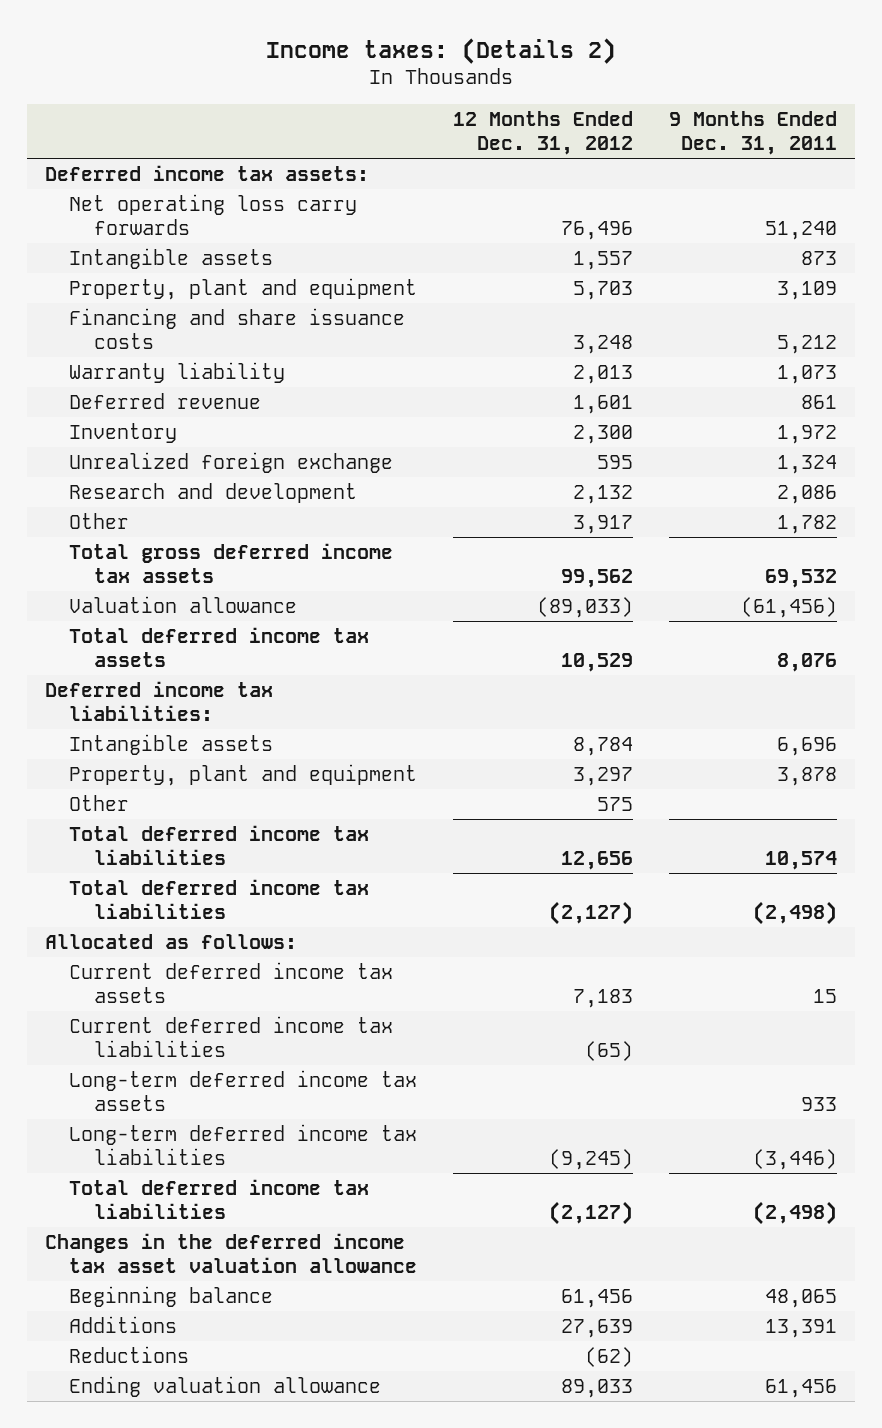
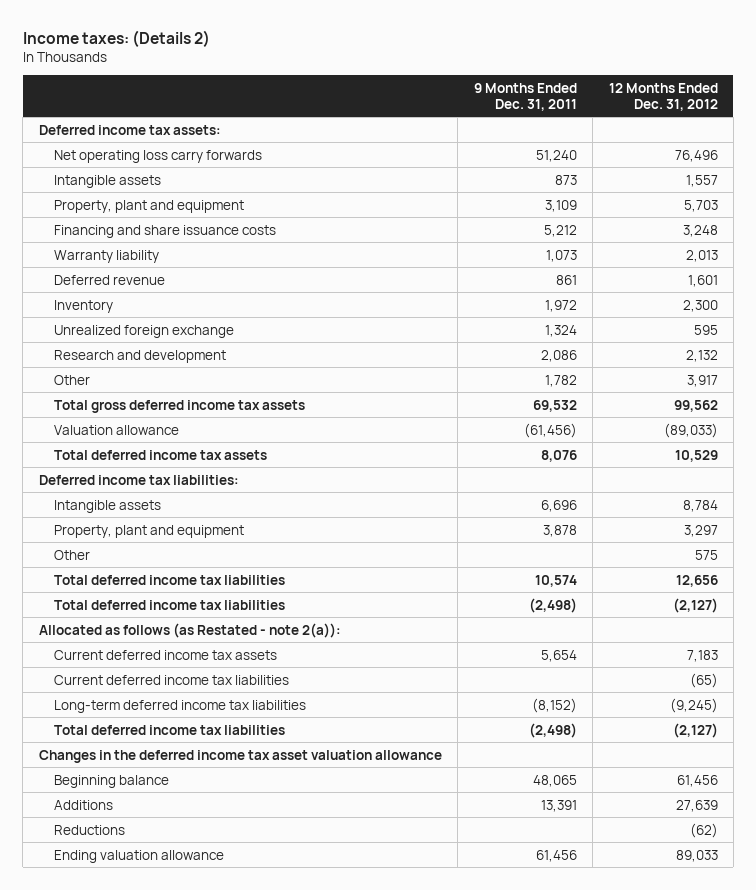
[45,933,298,949] Allocated as follows: -> [38,622,341,638] Allocated as follows (as Restated - note 2(a)):
[813,989,838,1004] 15 -> [540,649,577,662] 5,654
[69,1069,418,1112] Long-term deferred income tax assets -> none
[753,1149,838,1171] (3,446) -> [531,697,577,713] (8,152)

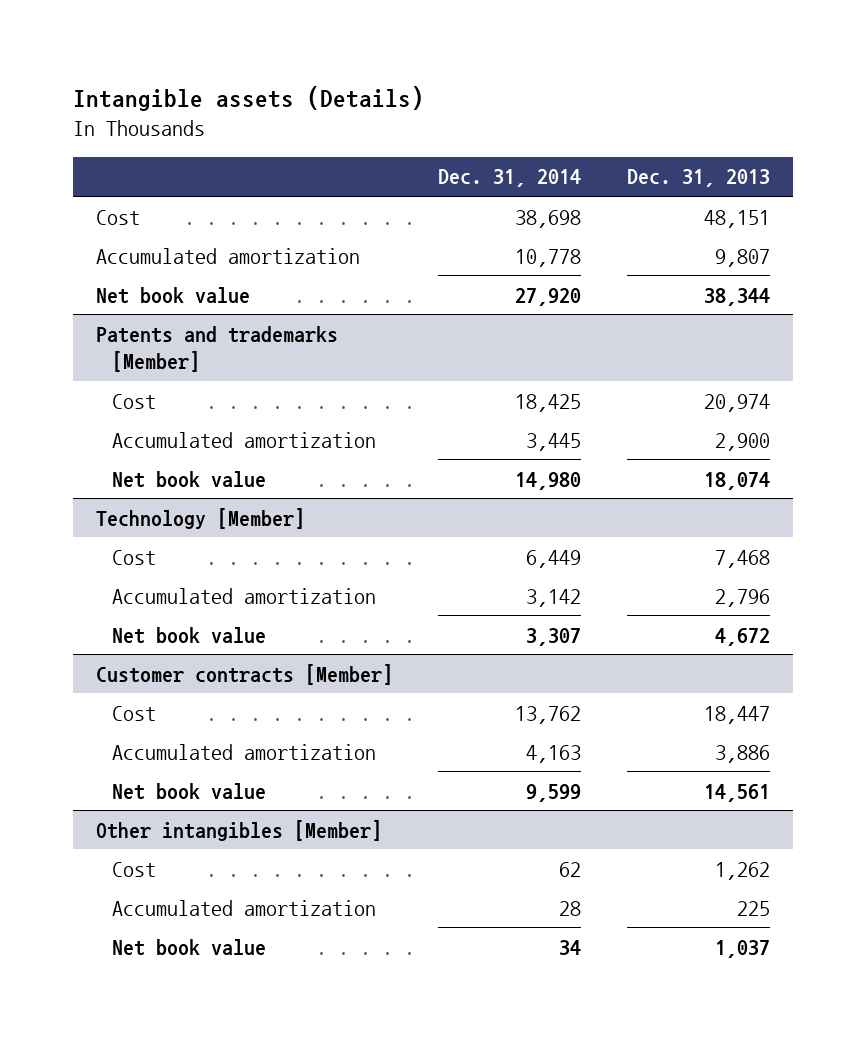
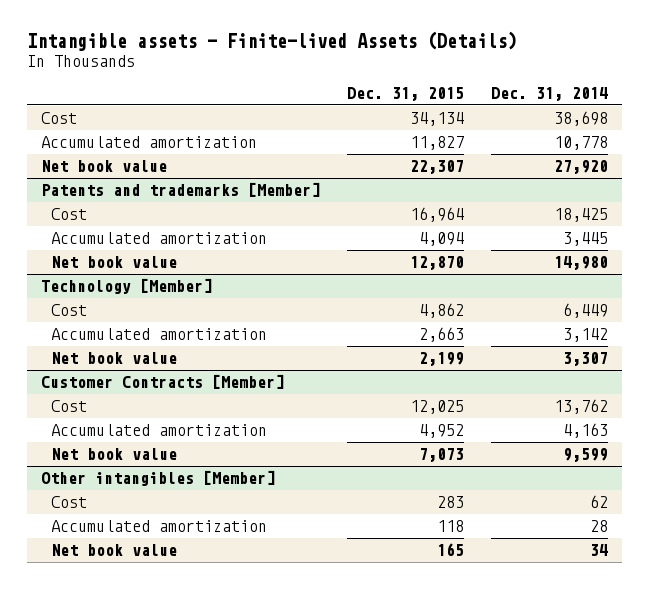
[72,86,424,112] Intangible assets (Details) -> [26,31,517,52] Intangible assets - Finite-lived Assets (Details)
[626,169,770,188] Dec. 31, 2013 -> none
none -> [346,86,464,101] Dec. 31, 2015
[95,663,393,685] Customer contracts [Member] -> [40,374,284,390] Customer Contracts [Member]

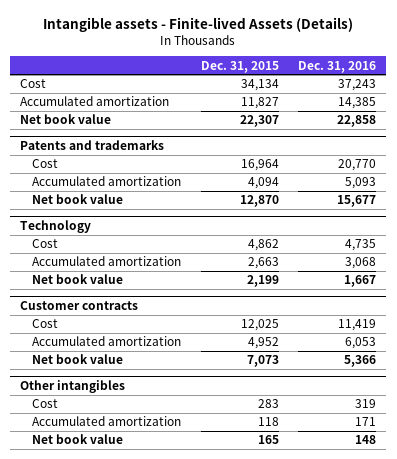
[491,86,609,101] Dec. 31, 2014 -> none
none -> [298,60,377,73] Dec. 31, 2016
[40,182,320,198] Patents and trademarks [Member] -> [20,139,165,150] Patents and trademarks
[40,278,212,295] Technology [Member] -> [20,219,92,233] Technology
[40,374,284,390] Customer Contracts [Member] -> [20,300,139,310] Customer contracts
[40,470,275,487] Other intangibles [Member] -> [20,379,126,393] Other intangibles

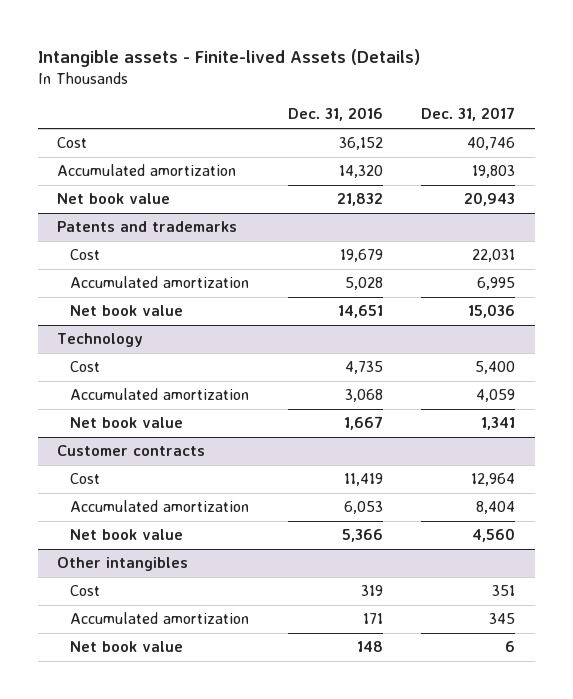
[200,60,279,73] Dec. 31, 2015 -> none
none -> [421,107,516,122] Dec. 31, 2017
[338,79,377,92] 37,243 -> [338,137,383,151] 36,152
[338,97,377,110] 14,385 -> [338,165,383,179] 14,320
[337,115,377,128] 22,858 -> [336,193,383,207] 21,832
[338,159,377,172] 20,770 -> [339,249,383,263] 19,679
[345,177,377,190] 5,093 -> [344,277,383,291] 5,028
[337,195,377,208] 15,677 -> [337,305,383,319] 14,651

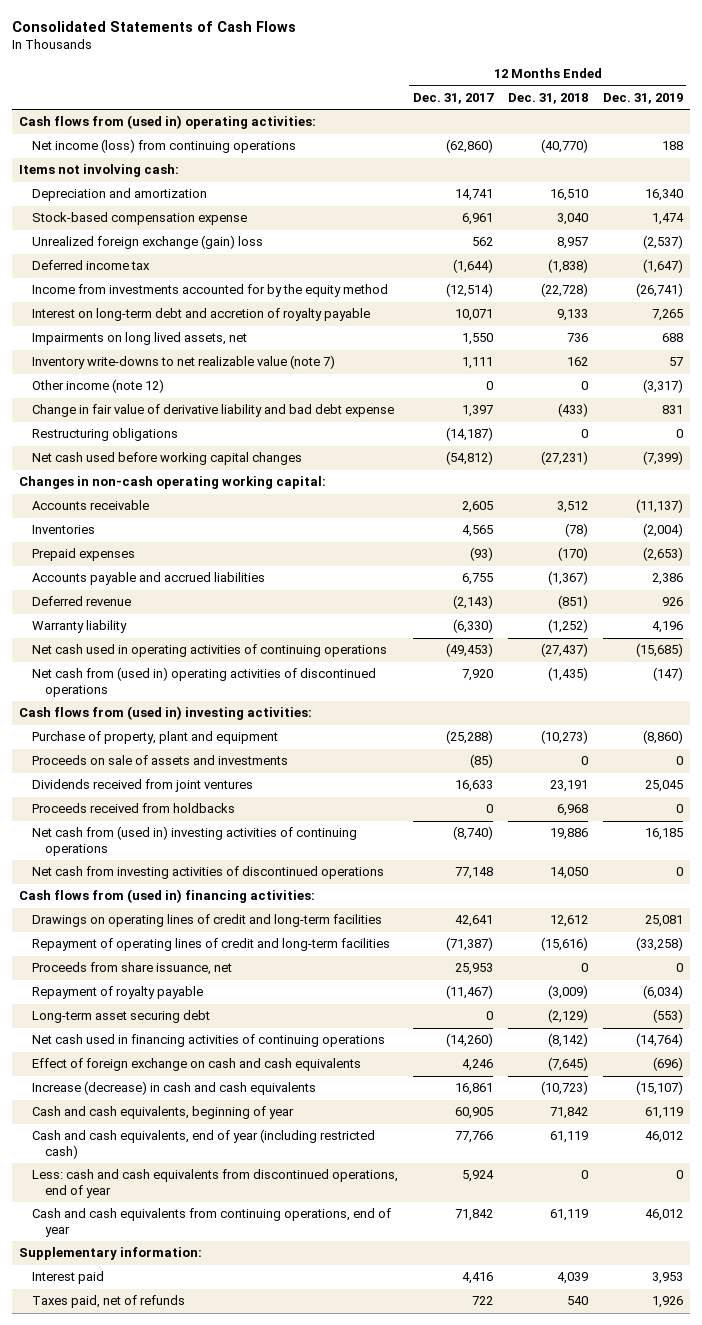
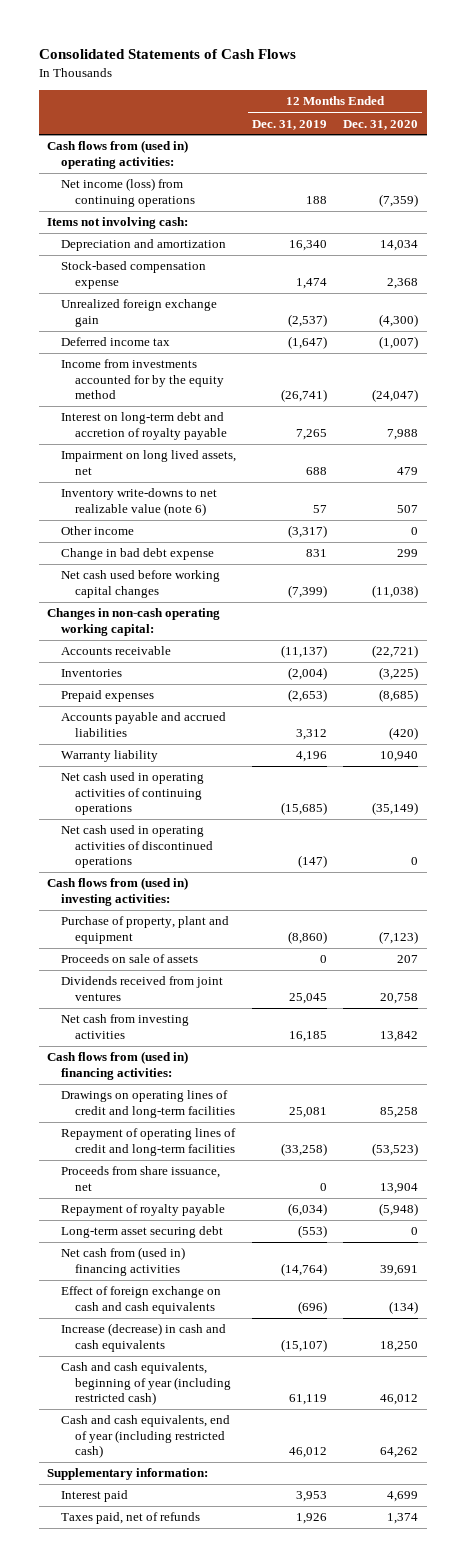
[412,93,494,105] Dec. 31, 2017 -> none
[507,93,588,105] Dec. 31, 2018 -> none
none -> [343,119,419,130] Dec. 31, 2020
[32,235,264,250] Unrealized foreign exchange (gain) loss -> [60,299,217,327] Unrealized foreign exchange gain
[32,428,179,442] Restructuring obligations -> none
[32,332,248,346] Impairments on long lived assets, net -> [60,450,236,475] Impairment on long lived assets, net
[32,355,336,370] Inventory write-downs to net realizable value (note 7) -> [60,488,217,516] Inventory write-downs to net realizable value (note 6)
[32,379,165,394] Other income (note 12) -> [60,526,134,536] Other income
[32,404,395,418] Change in fair value of derivative liability and bad debt expense -> [60,548,214,561] Change in bad debt expense
[32,596,132,607] Deferred revenue -> none
[651,573,683,586] 2,386 -> [296,728,328,740] 3,312
[32,667,377,697] Net cash from (used in) operating activities of discontinued operations -> [60,825,213,869] Net cash used in operating activities of discontinued operations
[32,755,289,766] Proceeds on sale of assets and investments -> [60,954,198,964] Proceeds on sale of assets
[32,803,236,814] Proceeds received from holdbacks -> none
[32,866,385,880] Net cash from investing activities of discontinued operations -> none
[32,826,358,856] Net cash from (used in) investing activities of continuing operations -> [60,1014,189,1039] Net cash from investing activities
[32,1034,386,1048] Net cash used in financing activities of continuing operations -> [60,1247,185,1276] Net cash from (used in) financing activities
[32,1106,295,1120] Cash and cash equivalents, beginning of year -> [60,1362,231,1406] Cash and cash equivalents, beginning of year (including restricted cash)
[32,1169,399,1198] Less: cash and cash equivalents from discontinued operations, end of year -> none
[32,1208,392,1237] Cash and cash equivalents from continuing operations, end of year -> none

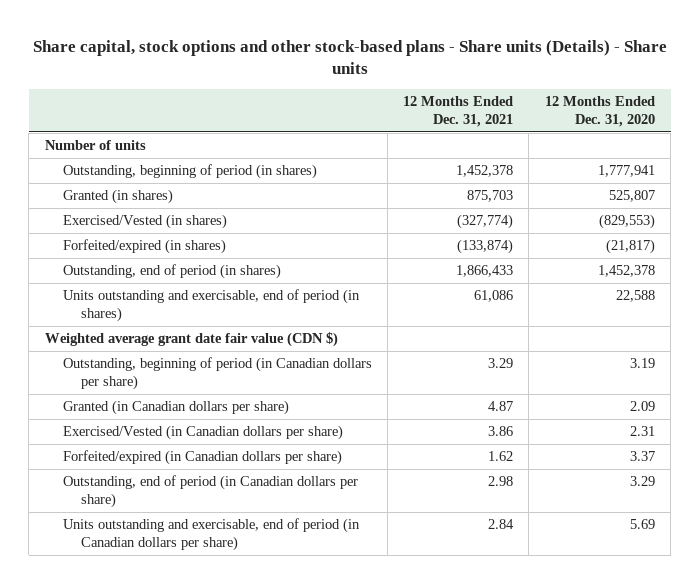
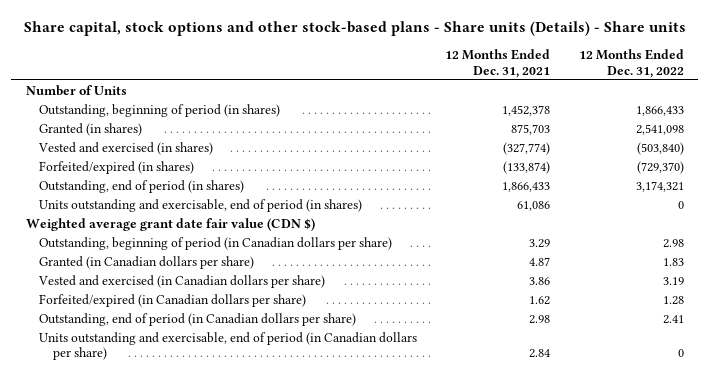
[544,96,655,127] 12 Months Ended Dec. 31, 2020 -> none
none -> [578,49,684,78] 12 Months Ended Dec. 31, 2022
[44,140,146,151] Number of units -> [25,84,127,96] Number of Units
[62,214,227,230] Exercised/Vested (in shares) -> [38,141,214,155] Vested and exercised (in shares)
[62,425,343,441] Exercised/Vested (in Canadian dollars per share) -> [38,274,326,288] Vested and exercised (in Canadian dollars per share)

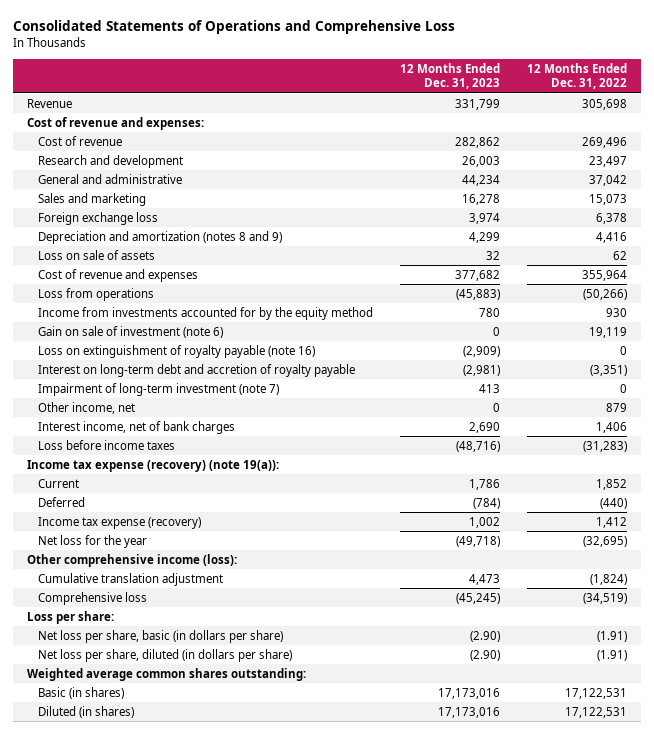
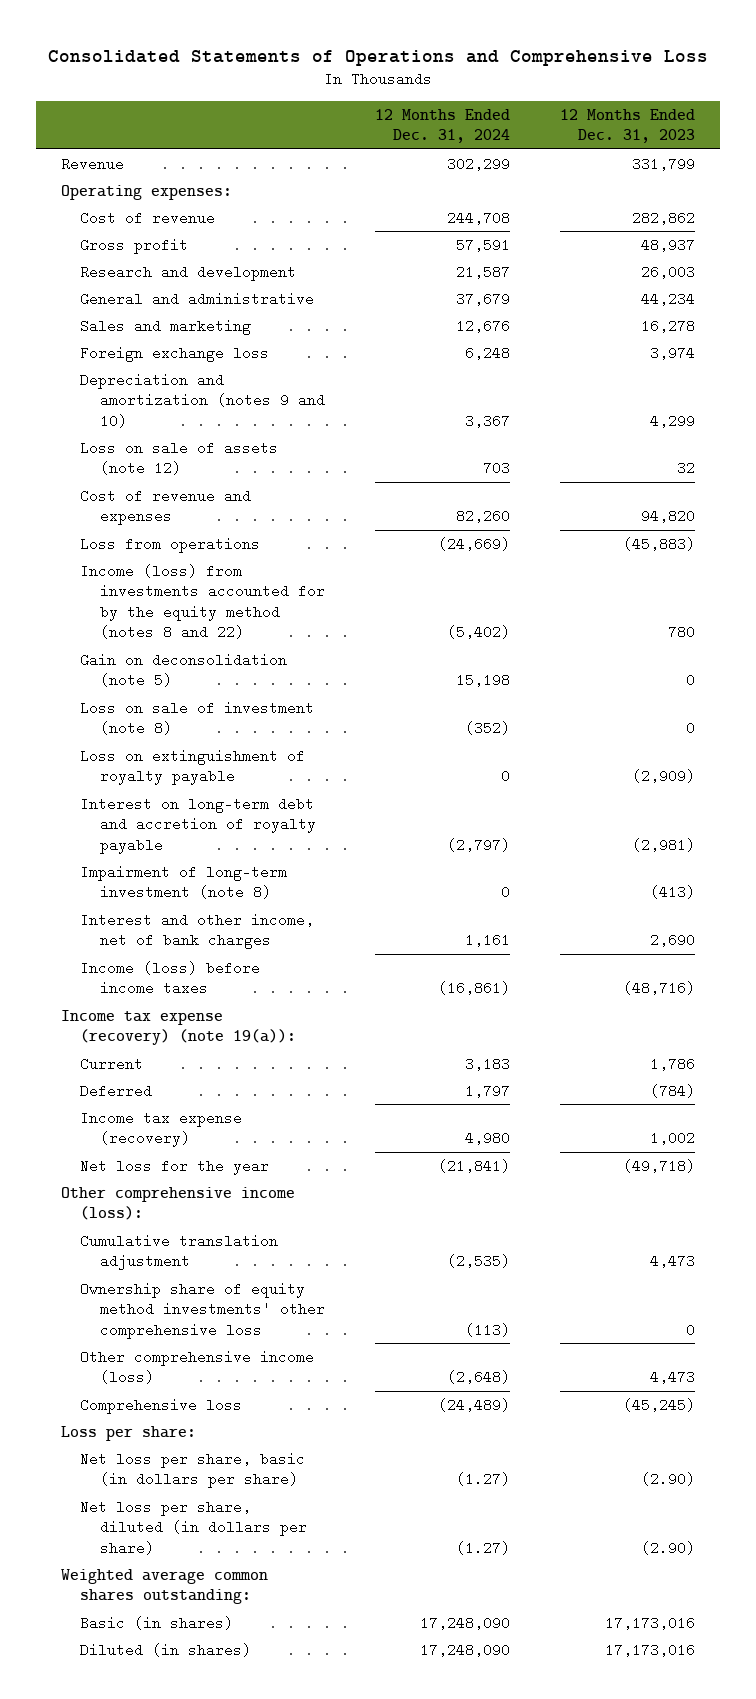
[527,62,628,90] 12 Months Ended Dec. 31, 2022 -> none
none -> [375,108,511,144] 12 Months Ended Dec. 31, 2024
[26,116,204,130] Cost of revenue and expenses: -> [60,184,232,200] Operating expenses:
none -> [80,237,189,254] Gross profit
[38,230,283,244] Depreciation and amortization (notes 8 and 9) -> [80,372,325,428] Depreciation and amortization (notes 9 and 10)
[38,249,156,260] Loss on sale of assets -> [80,440,279,476] Loss on sale of assets (note 12)
[455,269,501,281] 377,682 -> [641,509,696,524] 94,820
[38,306,374,320] Income from investments accounted for by the equity method -> [80,563,325,639] Income (loss) from investments accounted for by the equity method (notes 8 and 22)
none -> [80,652,288,688] Gain on deconsolidation (note 5)
[38,325,224,338] Gain on sale of investment (note 6) -> [80,700,315,736] Loss on sale of investment (note 8)
[38,344,316,358] Loss on extinguishment of royalty payable (note 16) -> [80,748,306,786] Loss on extinguishment of royalty payable
[38,401,136,414] Other income, net -> none
[38,382,280,396] Impairment of long-term investment (note 7) -> [80,864,288,900] Impairment of long-term investment (note 8)
[479,383,501,393] 413 -> [650,885,696,900] (413)
[38,420,236,434] Interest income, net of bank charges -> [80,912,315,950] Interest and other income, net of bank charges
[38,439,176,450] Loss before income taxes -> [80,960,261,996] Income (loss) before income taxes
none -> [80,1281,325,1339] Ownership share of equity method investments' other comprehensive loss
none -> [80,1349,315,1385] Other comprehensive income (loss)

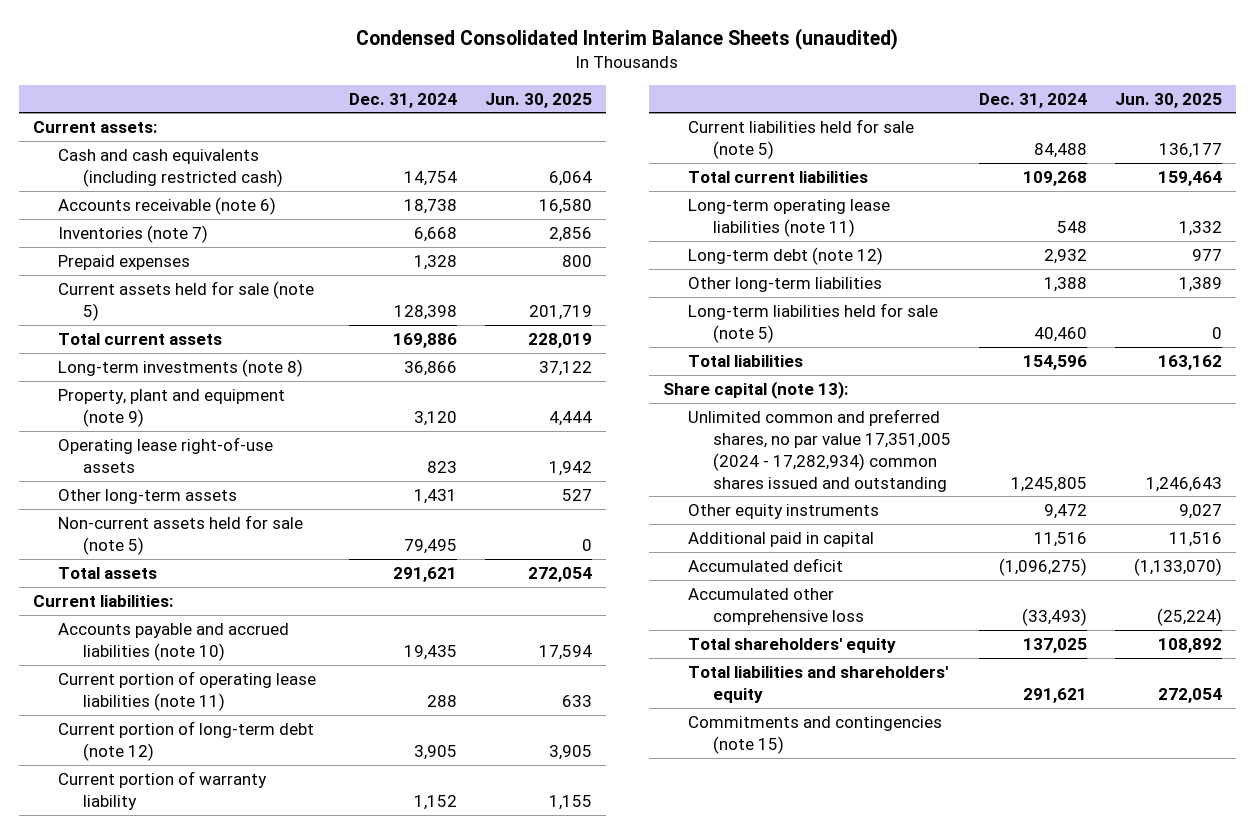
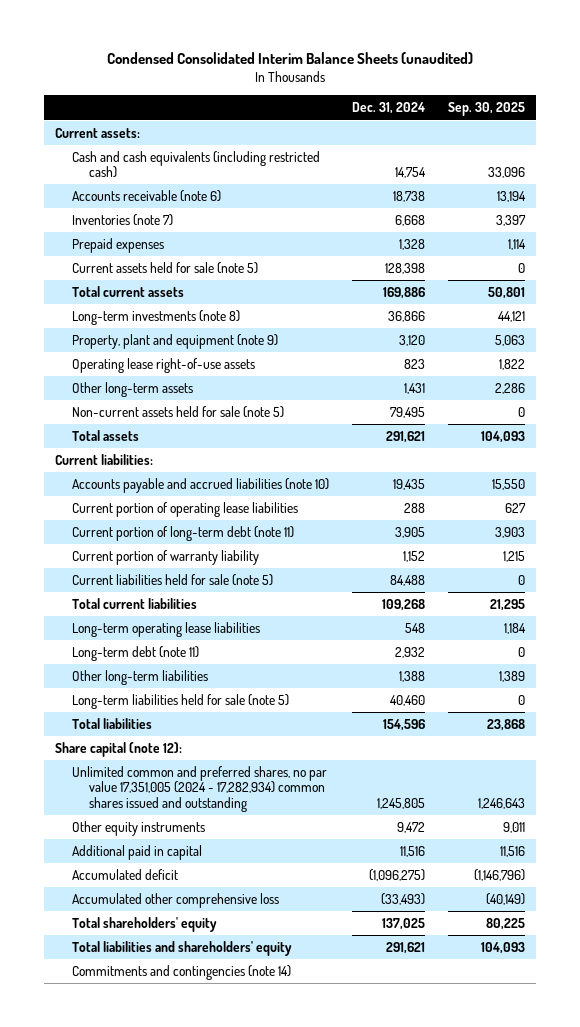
[485,92,593,108] Jun. 30, 2025 -> none
none -> [447,102,525,117] Sep. 30, 2025
[57,670,316,711] Current portion of operating lease liabilities (note 11) -> [71,501,298,517] Current portion of operating lease liabilities
[57,720,314,761] Current portion of long-term debt (note 12) -> [71,525,294,541] Current portion of long-term debt (note 11)
[687,198,890,237] Long-term operating lease liabilities (note 11) -> [71,621,260,637] Long-term operating lease liabilities
[687,246,883,265] Long-term debt (note 12) -> [71,645,199,661] Long-term debt (note 11)
[662,380,848,399] Share capital (note 13): -> [55,741,183,757] Share capital (note 12):
[687,715,942,754] Commitments and contingencies (note 15) -> [71,964,291,980] Commitments and contingencies (note 14)

